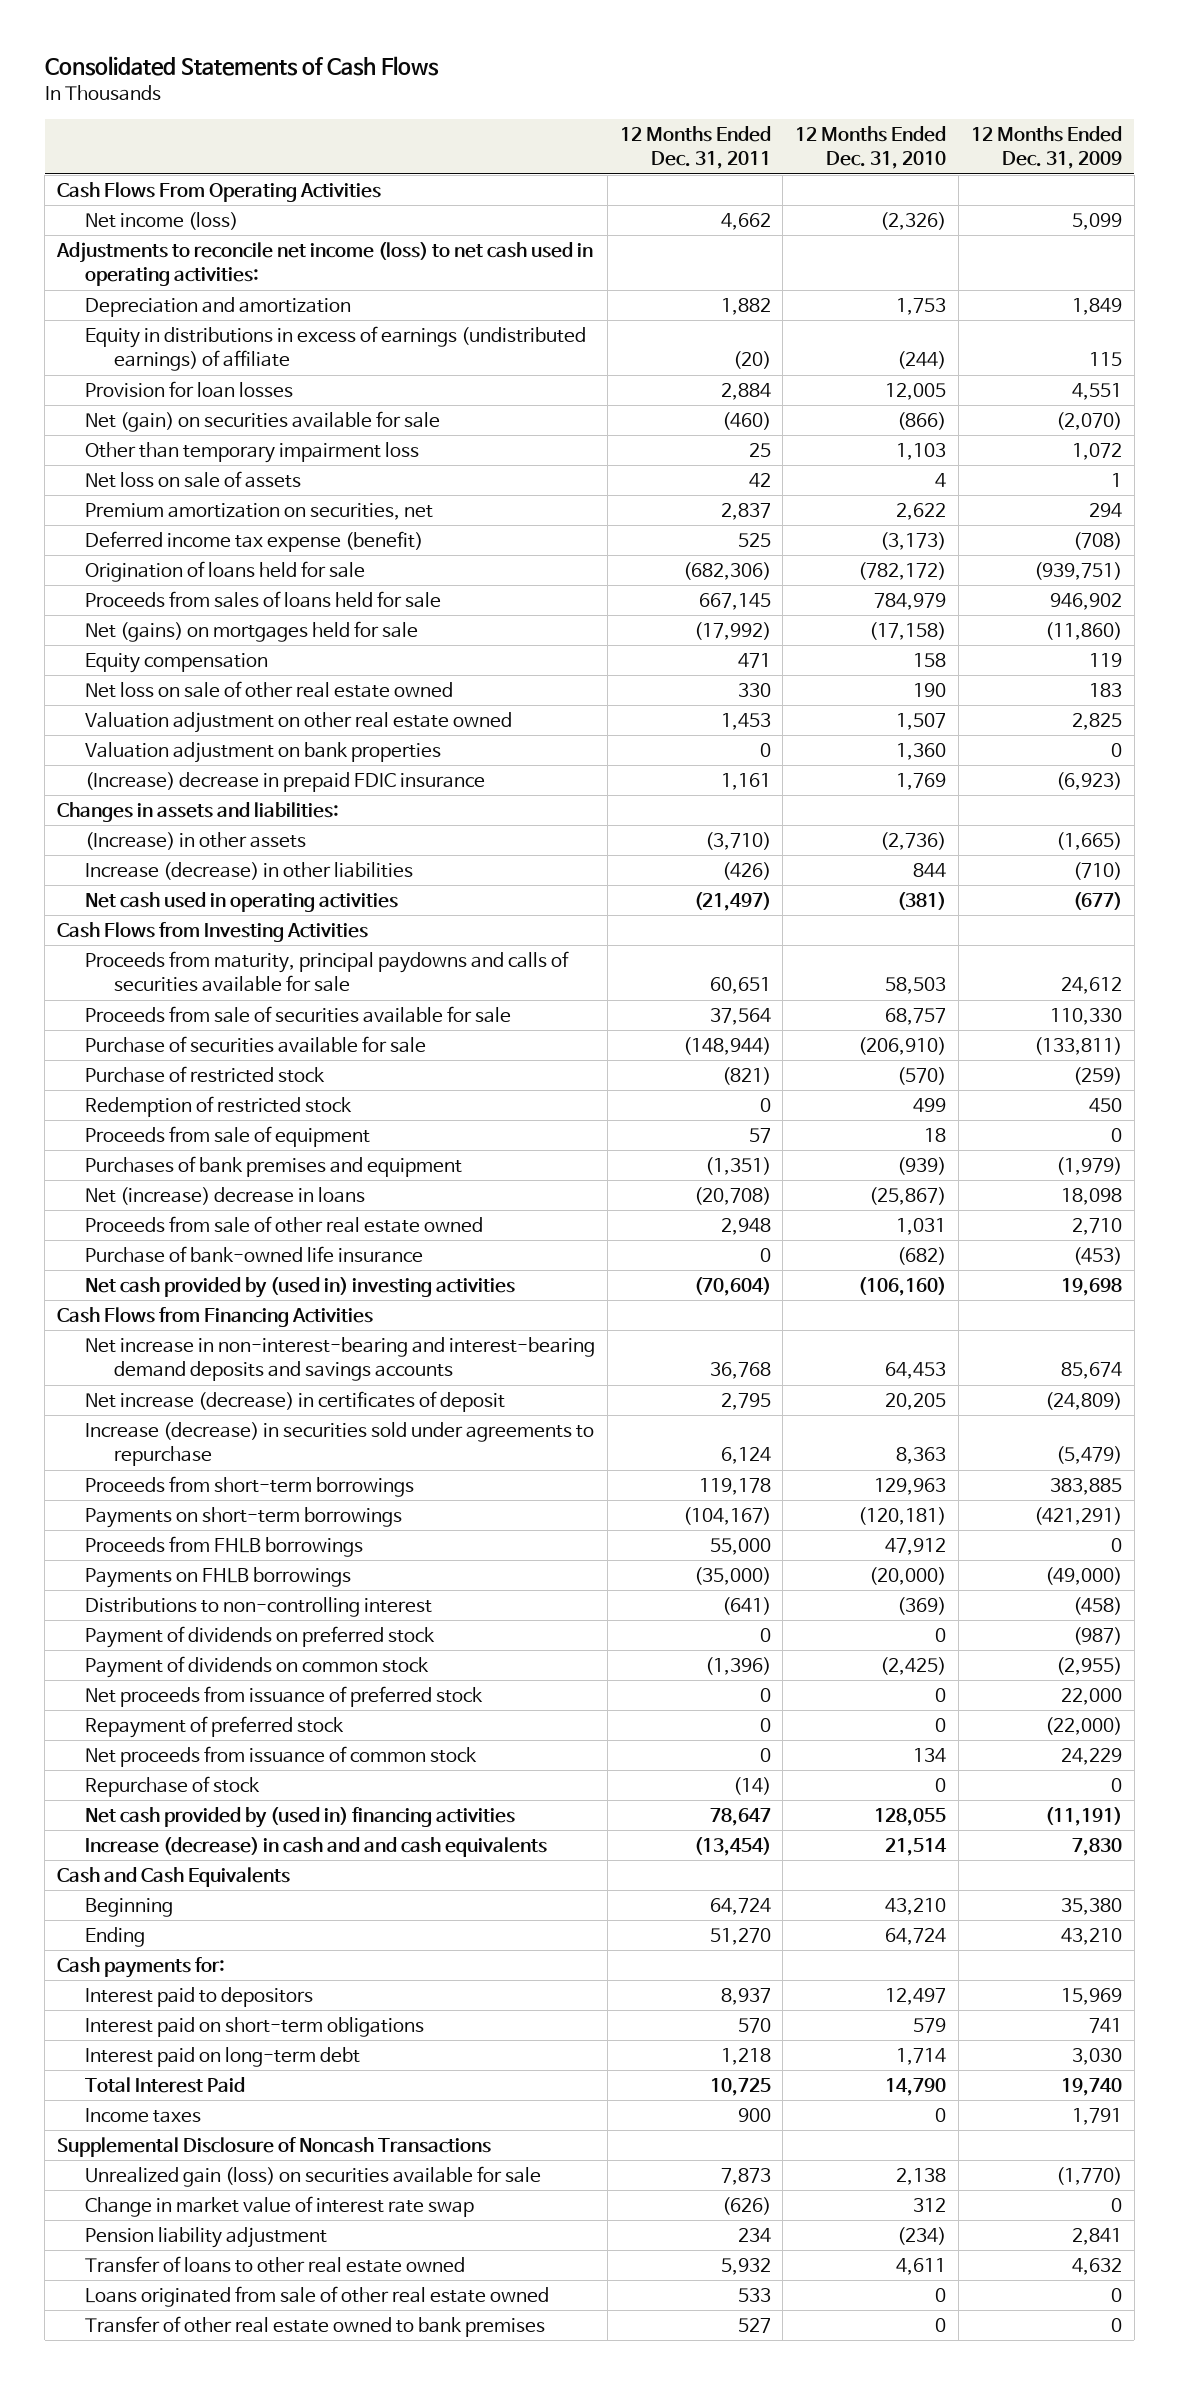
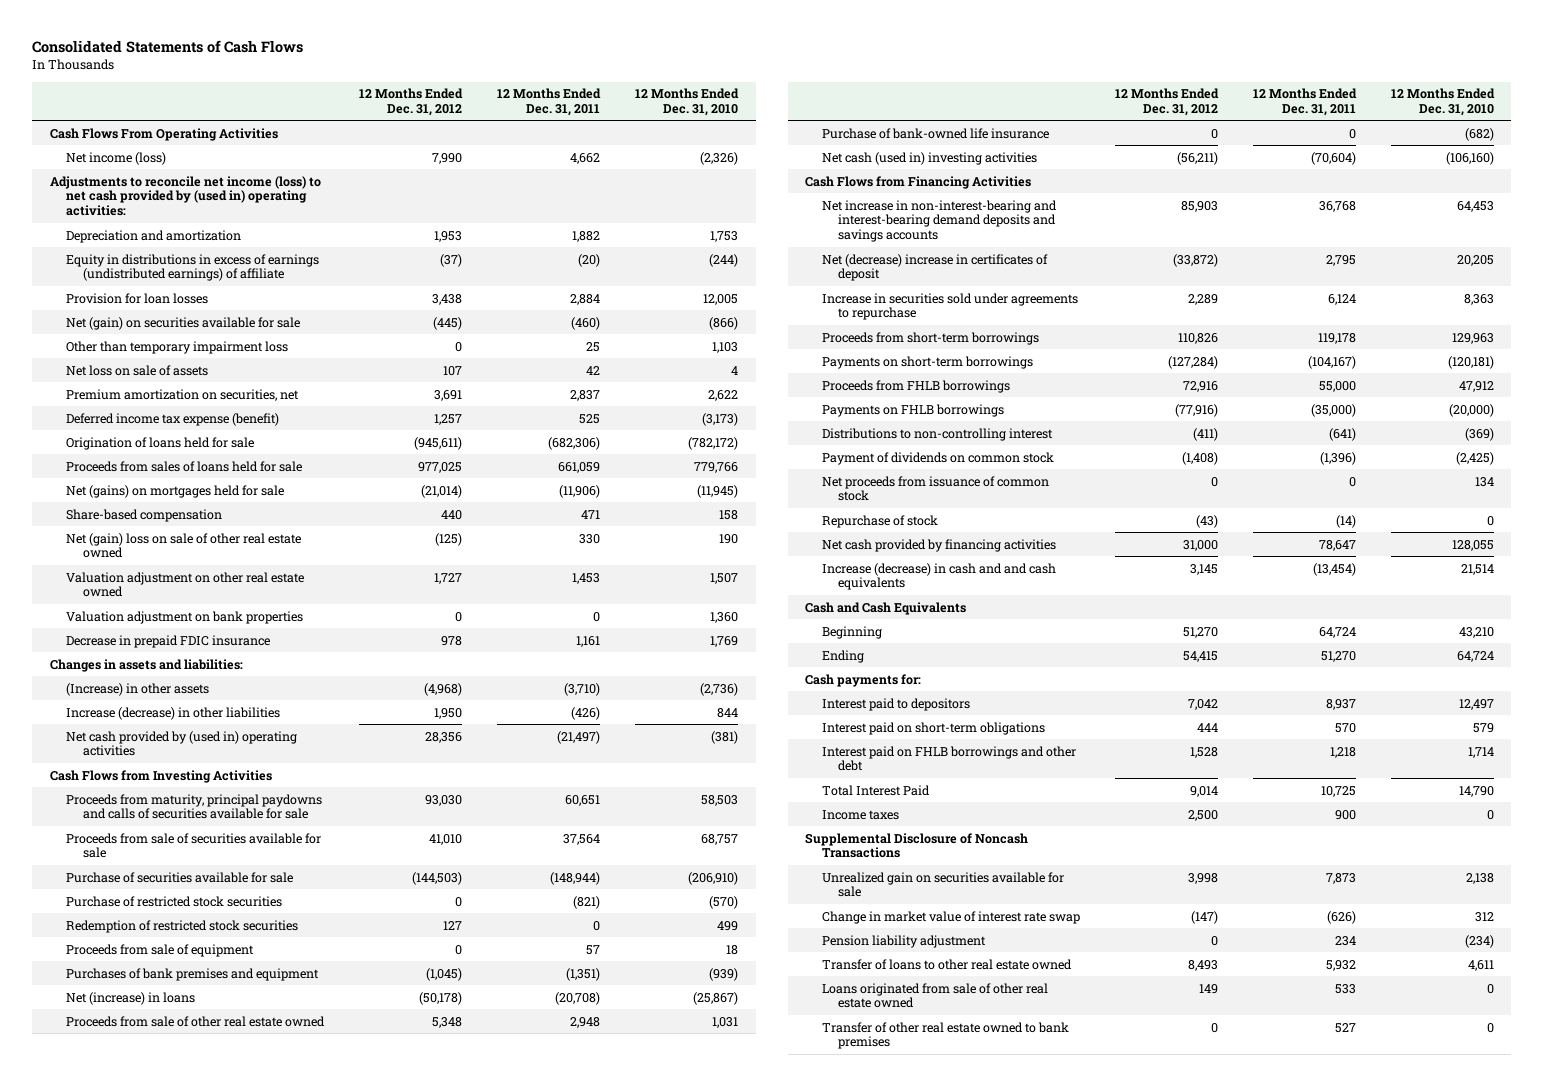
[970,125,1122,170] 12 Months Ended Dec. 31, 2009 -> none
none -> [359,88,464,116] 12 Months Ended Dec. 31, 2012
[55,242,593,287] Adjustments to reconcile net income (loss) to net cash used in operating activities: -> [49,175,321,217] Adjustments to reconcile net income (loss) to net cash provided by (used in) operating activities:
[698,593,771,611] 667,145 -> [558,461,601,473] 661,059
[874,593,947,611] 784,979 -> [694,461,739,473] 779,766
[693,622,771,641] (17,992) -> [559,484,601,498] (11,906)
[869,622,947,641] (17,158) -> [697,484,739,498] (11,945)
[85,653,269,674] Equity compensation -> [66,508,223,522] Share-based compensation
[85,681,454,699] Net loss on sale of other real estate owned -> [66,532,302,559] Net (gain) loss on sale of other real estate owned
[85,772,486,793] (Increase) decrease in prepaid FDIC insurance -> [66,634,271,648] Decrease in prepaid FDIC insurance
[85,892,399,913] Net cash used in operating activities -> [66,730,298,757] Net cash provided by (used in) operating activities
[85,1066,326,1084] Purchase of restricted stock -> [66,895,283,907] Purchase of restricted stock securities
[85,1096,353,1118] Redemption of restricted stock -> [66,919,299,933] Redemption of restricted stock securities
[85,1187,366,1206] Net (increase) decrease in loans -> [66,991,196,1005] Net (increase) in loans
[85,1277,516,1299] Net cash provided by (used in) investing activities -> [821,151,1037,165] Net cash (used in) investing activities
[85,1391,506,1413] Net increase (decrease) in certificates of deposit -> [821,253,1048,282] Net (decrease) increase in certificates of deposit
[85,1422,595,1467] Increase (decrease) in securities sold under agreements to repurchase -> [821,292,1078,321] Increase in securities sold under agreements to repurchase
[85,1626,436,1649] Payment of dividends on preferred stock -> none
[85,1686,484,1708] Net proceeds from issuance of preferred stock -> none
[85,1716,345,1739] Repayment of preferred stock -> none
[85,1807,516,1829] Net cash provided by (used in) financing activities -> [821,538,1056,552] Net cash provided by financing activities
[85,2047,361,2068] Interest paid on long-term debt -> [821,745,1076,772] Interest paid on FHLB borrowings and other debt
[85,2166,542,2188] Unrealized gain (loss) on securities available for sale -> [821,871,1064,898] Unrealized gain on securities available for sale

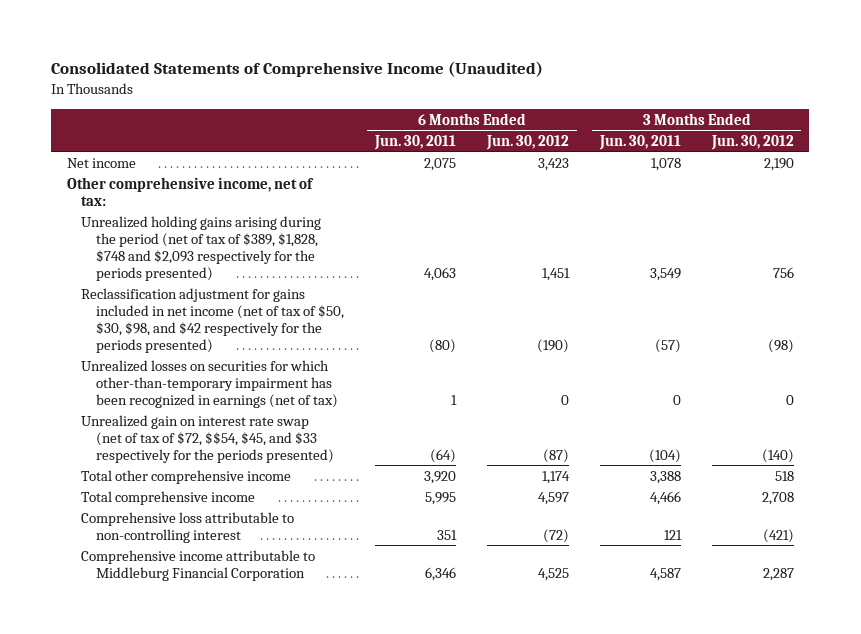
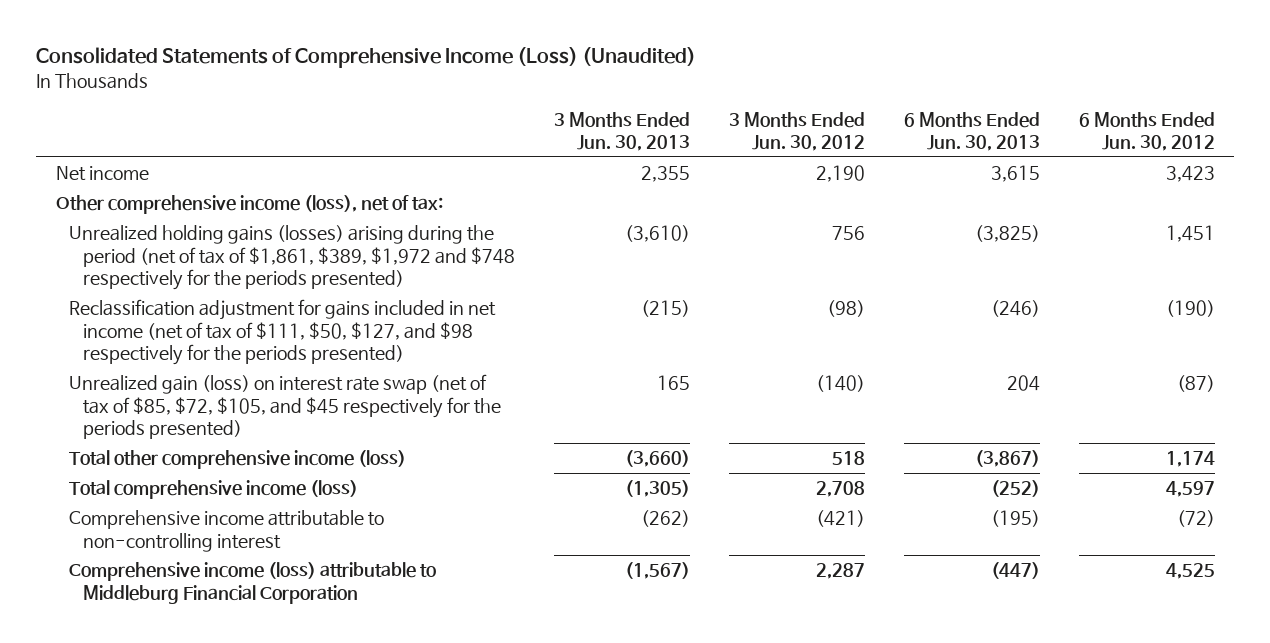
[51,61,544,78] Consolidated Statements of Comprehensive Income (Unaudited) -> [36,47,697,69] Consolidated Statements of Comprehensive Income (Loss) (Unaudited)
[373,134,456,150] Jun. 30, 2011 -> none
[598,134,681,150] Jun. 30, 2011 -> none
none -> [553,111,690,151] 3 Months Ended Jun. 30, 2013
none -> [903,111,1040,151] 6 Months Ended Jun. 30, 2013
[81,359,338,408] Unrealized losses on securities for which other-than-temporary impairment has been recognized in earnings (net of tax) -> none
[66,176,314,206] Other comprehensive income, net of tax: -> [55,195,443,215] Other comprehensive income (loss), net of tax:
[81,215,322,281] Unrealized holding gains arising during the period (net of tax of $389, $1,828, $748 and $2,093 respectively for the periods presented) -> [69,225,515,290] Unrealized holding gains (losses) arising during the period (net of tax of $1,861, $389, $1,972 and $748 respectively for the periods presented)
[81,287,344,353] Reclassification adjustment for gains included in net income (net of tax of $50, $30, $98, and $42 respectively for the periods presented) -> [69,299,497,365] Reclassification adjustment for gains included in net income (net of tax of $111, $50, $127, and $98 respectively for the periods presented)
[81,414,334,463] Unrealized gain on interest rate swap (net of tax of $72, $$54, $45, and $33 respectively for the periods presented) -> [69,374,501,439] Unrealized gain (loss) on interest rate swap (net of tax of $85, $72, $105, and $45 respectively for the periods presented)
[81,469,292,484] Total other comprehensive income -> [69,450,407,470] Total other comprehensive income (loss)
[81,490,256,505] Total comprehensive income -> [69,480,359,500] Total comprehensive income (loss)
[81,511,295,543] Comprehensive loss attributable to non-controlling interest -> [69,510,385,552] Comprehensive income attributable to non-controlling interest
[81,549,316,581] Comprehensive income attributable to Middleburg Financial Corporation -> [69,562,437,604] Comprehensive income (loss) attributable to Middleburg Financial Corporation

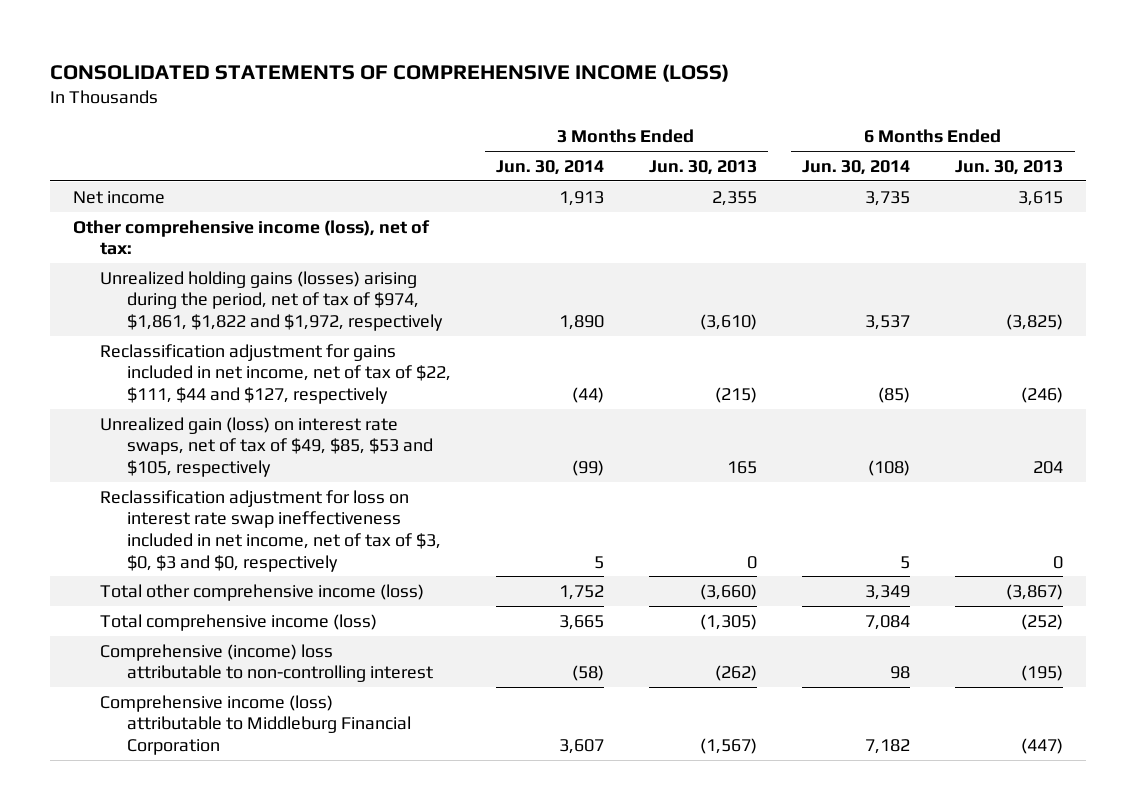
[36,47,697,69] Consolidated Statements of Comprehensive Income (Loss) (Unaudited) -> [50,63,730,82] CONSOLIDATED STATEMENTS OF COMPREHENSIVE INCOME (LOSS)
[728,111,865,151] 3 Months Ended Jun. 30, 2012 -> none
[1078,111,1215,151] 6 Months Ended Jun. 30, 2012 -> none
none -> [495,159,604,175] Jun. 30, 2014
none -> [802,159,911,175] Jun. 30, 2014
[69,225,515,290] Unrealized holding gains (losses) arising during the period (net of tax of $1,861, $389, $1,972 and $748 respectively for the periods presented) -> [99,270,443,331] Unrealized holding gains (losses) arising during the period, net of tax of $974, $1,861, $1,822 and $1,972, respectively
[69,299,497,365] Reclassification adjustment for gains included in net income (net of tax of $111, $50, $127, and $98 respectively for the periods presented) -> [99,343,451,404] Reclassification adjustment for gains included in net income, net of tax of $22, $111, $44 and $127, respectively
[69,374,501,439] Unrealized gain (loss) on interest rate swap (net of tax of $85, $72, $105, and $45 respectively for the periods presented) -> [99,416,433,477] Unrealized gain (loss) on interest rate swaps, net of tax of $49, $85, $53 and $105, respectively
none -> [99,489,441,572] Reclassification adjustment for loss on interest rate swap ineffectiveness included in net income, net of tax of $3, $0, $3 and $0, respectively
[69,510,385,552] Comprehensive income attributable to non-controlling interest -> [99,643,433,683] Comprehensive (income) loss attributable to non-controlling interest

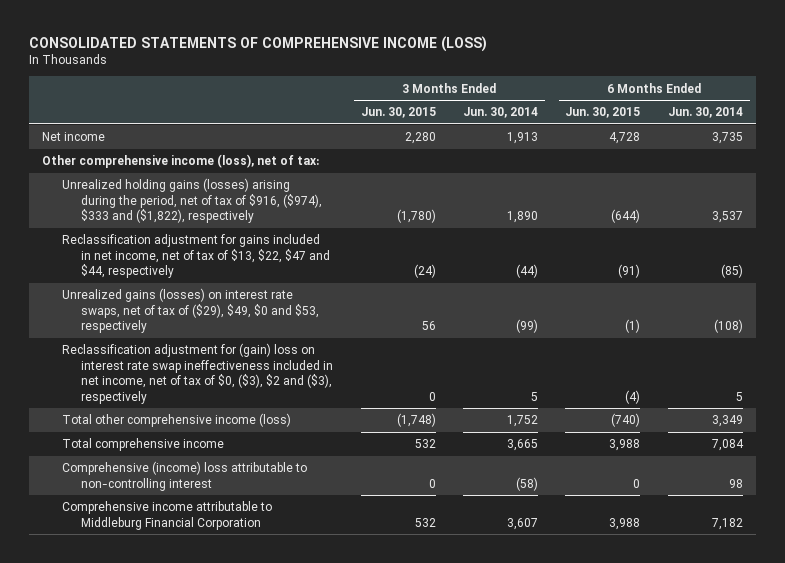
[649,159,758,175] Jun. 30, 2013 -> none
[955,159,1064,175] Jun. 30, 2013 -> none
none -> [360,107,436,119] Jun. 30, 2015
none -> [565,107,641,119] Jun. 30, 2015
[99,270,443,331] Unrealized holding gains (losses) arising during the period, net of tax of $974, $1,861, $1,822 and $1,972, respectively -> [61,178,323,224] Unrealized holding gains (losses) arising during the period, net of tax of $916, ($974), $333 and ($1,822), respectively
[99,343,451,404] Reclassification adjustment for gains included in net income, net of tax of $22, $111, $44 and $127, respectively -> [61,234,331,279] Reclassification adjustment for gains included in net income, net of tax of $13, $22, $47 and $44, respectively
[99,416,433,477] Unrealized gain (loss) on interest rate swaps, net of tax of $49, $85, $53 and $105, respectively -> [61,288,320,334] Unrealized gains (losses) on interest rate swaps, net of tax of ($29), $49, $0 and $53, respectively
[99,489,441,572] Reclassification adjustment for loss on interest rate swap ineffectiveness included in net income, net of tax of $3, $0, $3 and $0, respectively -> [61,343,334,404] Reclassification adjustment for (gain) loss on interest rate swap ineffectiveness included in net income, net of tax of $0, ($3), $2 and ($3), respectively
[99,613,377,631] Total comprehensive income (loss) -> [61,438,224,452] Total comprehensive income
[99,694,411,755] Comprehensive income (loss) attributable to Middleburg Financial Corporation -> [61,501,272,530] Comprehensive income attributable to Middleburg Financial Corporation

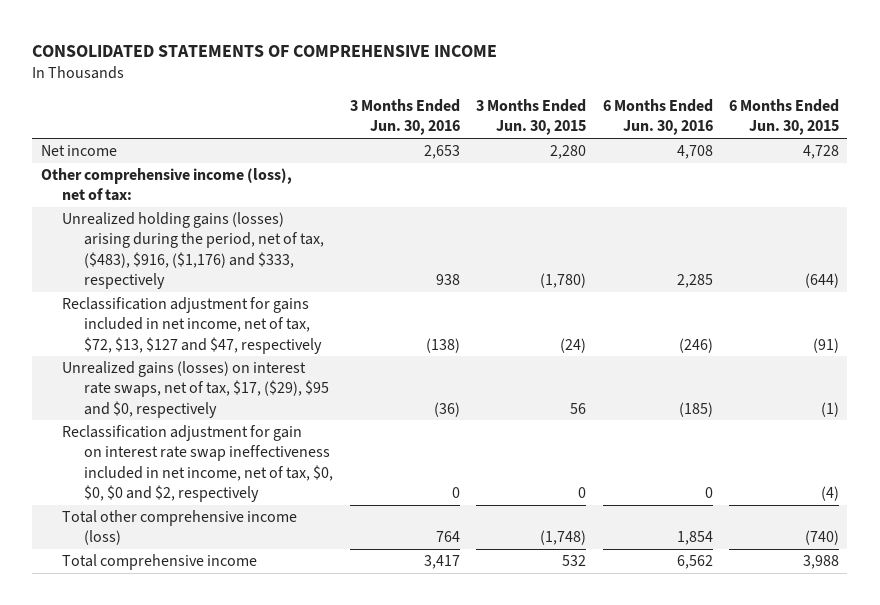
[28,35,487,52] CONSOLIDATED STATEMENTS OF COMPREHENSIVE INCOME (LOSS) -> [32,44,498,57] CONSOLIDATED STATEMENTS OF COMPREHENSIVE INCOME
[463,107,539,119] Jun. 30, 2014 -> none
[667,107,743,119] Jun. 30, 2014 -> none
none -> [349,99,460,136] 3 Months Ended Jun. 30, 2016
none -> [602,99,713,136] 6 Months Ended Jun. 30, 2016
[61,178,323,224] Unrealized holding gains (losses) arising during the period, net of tax of $916, ($974), $333 and ($1,822), respectively -> [62,212,325,289] Unrealized holding gains (losses) arising during the period, net of tax, ($483), $916, ($1,176) and $333, respectively
[61,234,331,279] Reclassification adjustment for gains included in net income, net of tax of $13, $22, $47 and $44, respectively -> [62,297,323,354] Reclassification adjustment for gains included in net income, net of tax, $72, $13, $127 and $47, respectively
[61,288,320,334] Unrealized gains (losses) on interest rate swaps, net of tax of ($29), $49, $0 and $53, respectively -> [62,361,330,418] Unrealized gains (losses) on interest rate swaps, net of tax, $17, ($29), $95 and $0, respectively
[61,343,334,404] Reclassification adjustment for (gain) loss on interest rate swap ineffectiveness included in net income, net of tax of $0, ($3), $2 and ($3), respectively -> [62,425,334,502] Reclassification adjustment for gain on interest rate swap ineffectiveness included in net income, net of tax, $0, $0, $0 and $2, respectively
[61,461,307,491] Comprehensive (income) loss attributable to non-controlling interest -> none
[61,501,272,530] Comprehensive income attributable to Middleburg Financial Corporation -> none

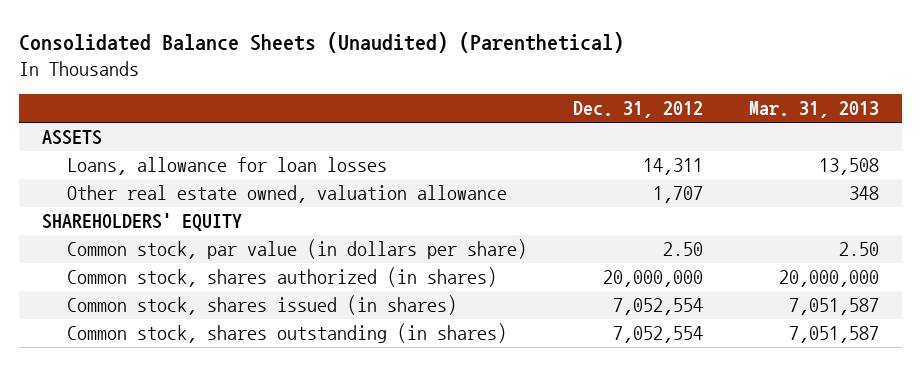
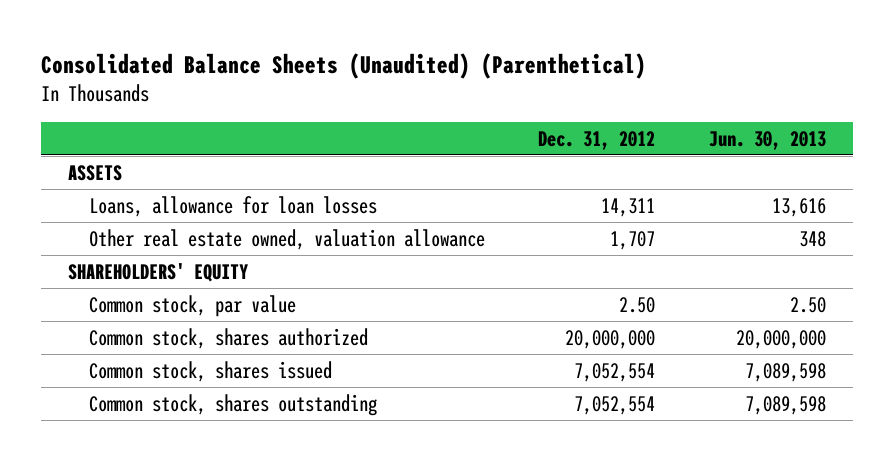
[748,101,879,119] Mar. 31, 2013 -> none
none -> [709,130,827,150] Jun. 30, 2013
[67,239,528,260] Common stock, par value (in dollars per share) -> [88,294,296,317] Common stock, par value
[67,267,498,288] Common stock, shares authorized (in shares) -> [88,327,368,349] Common stock, shares authorized
[67,295,458,316] Common stock, shares issued (in shares) -> [88,360,332,382] Common stock, shares issued
[67,323,508,344] Common stock, shares outstanding (in shares) -> [88,393,377,416] Common stock, shares outstanding

